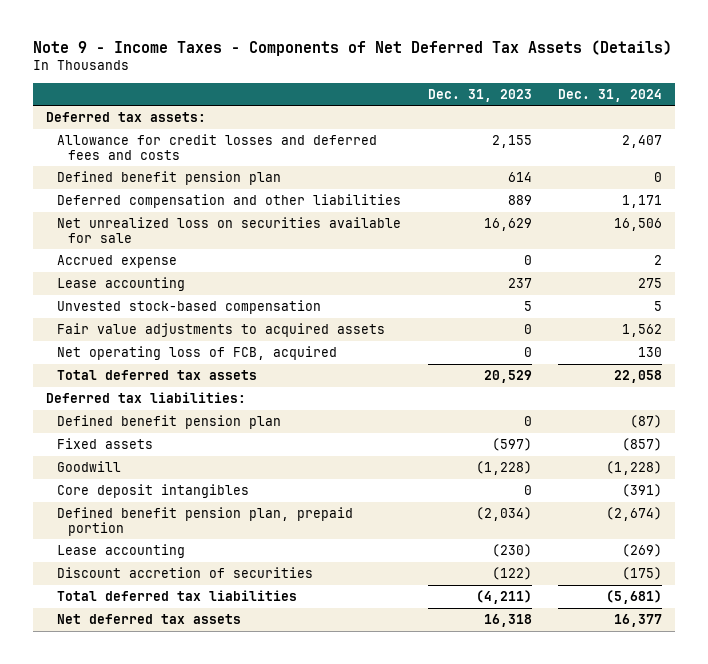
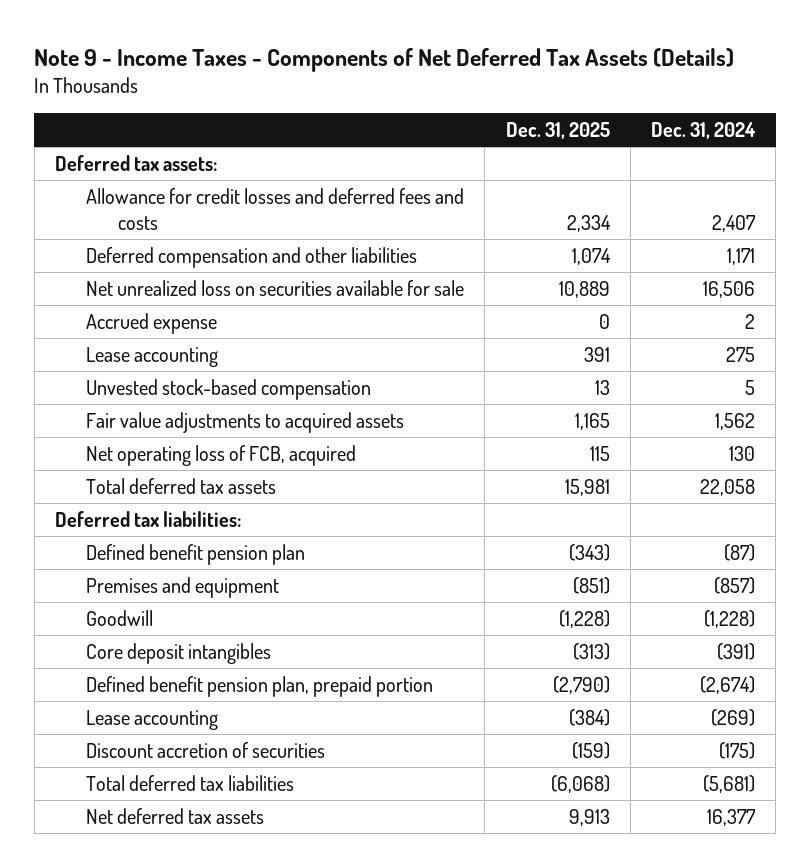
[427,88,532,102] Dec. 31, 2023 -> none
none -> [505,121,610,139] Dec. 31, 2025
[57,171,282,186] Defined benefit pension plan -> none
[57,438,154,450] Fixed assets -> [86,576,280,598] Premises and equipment

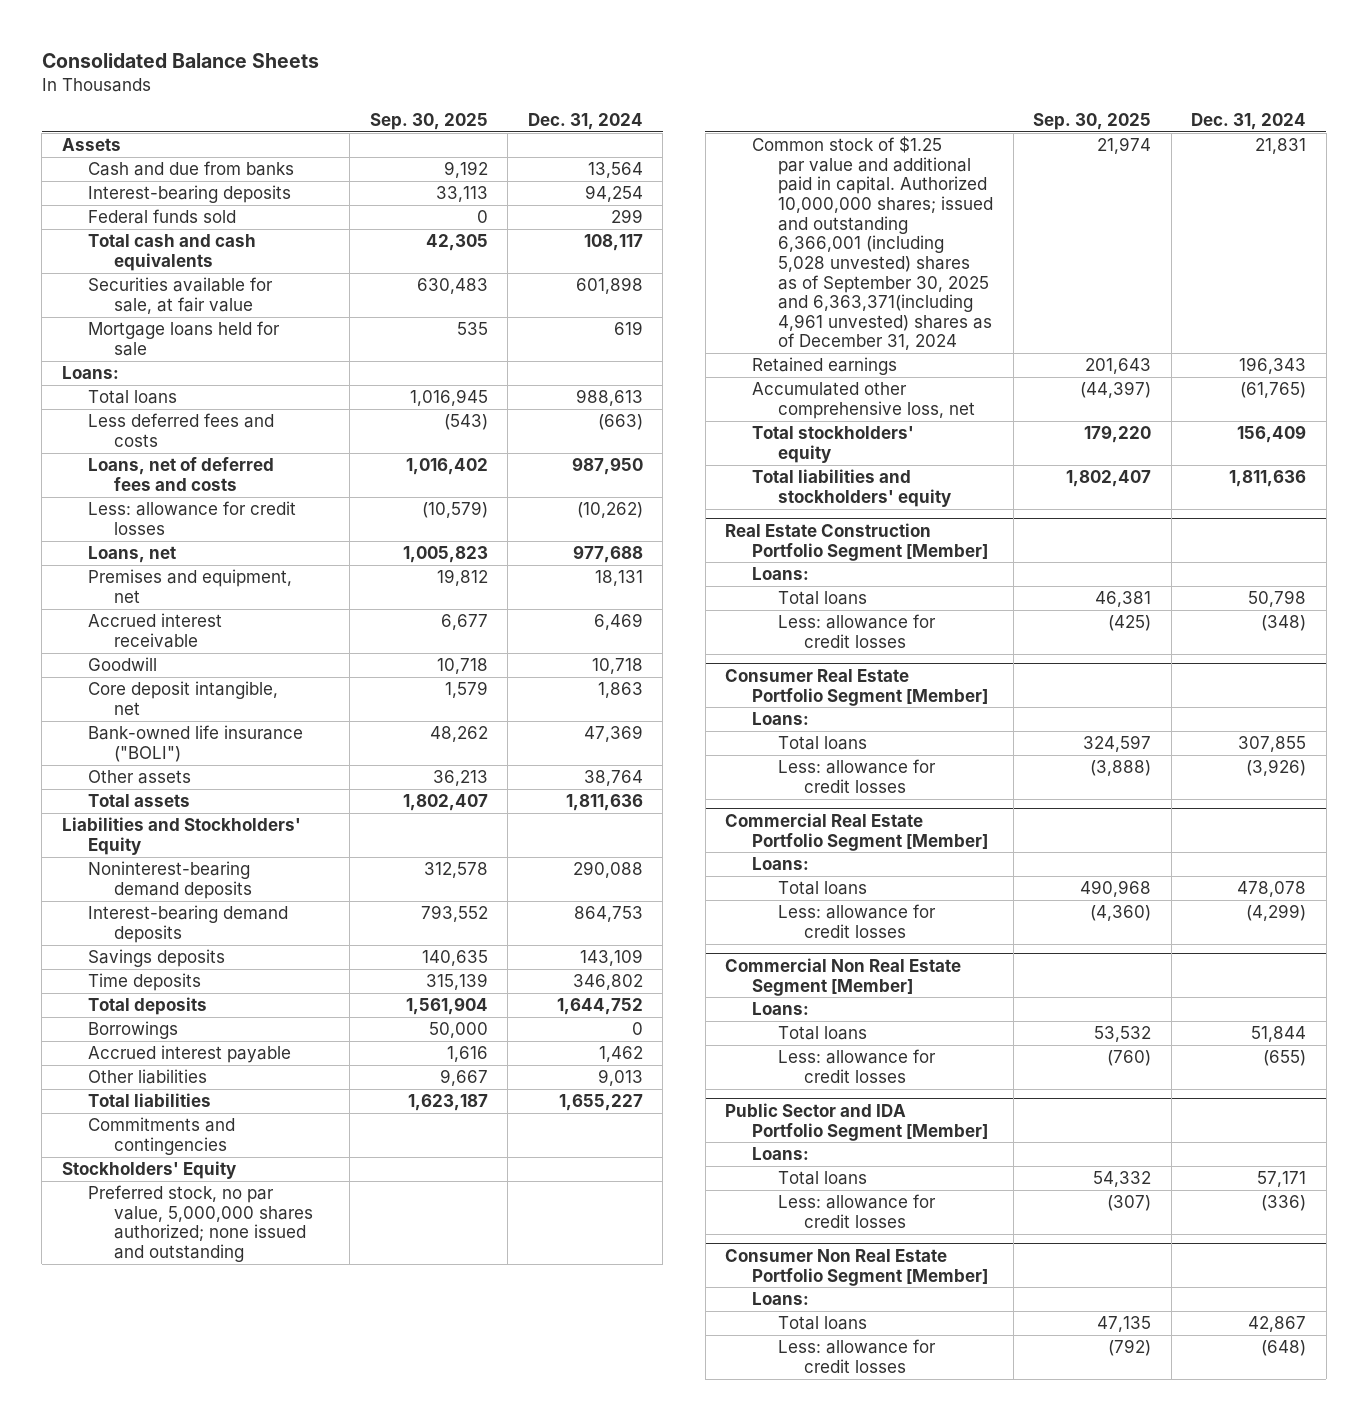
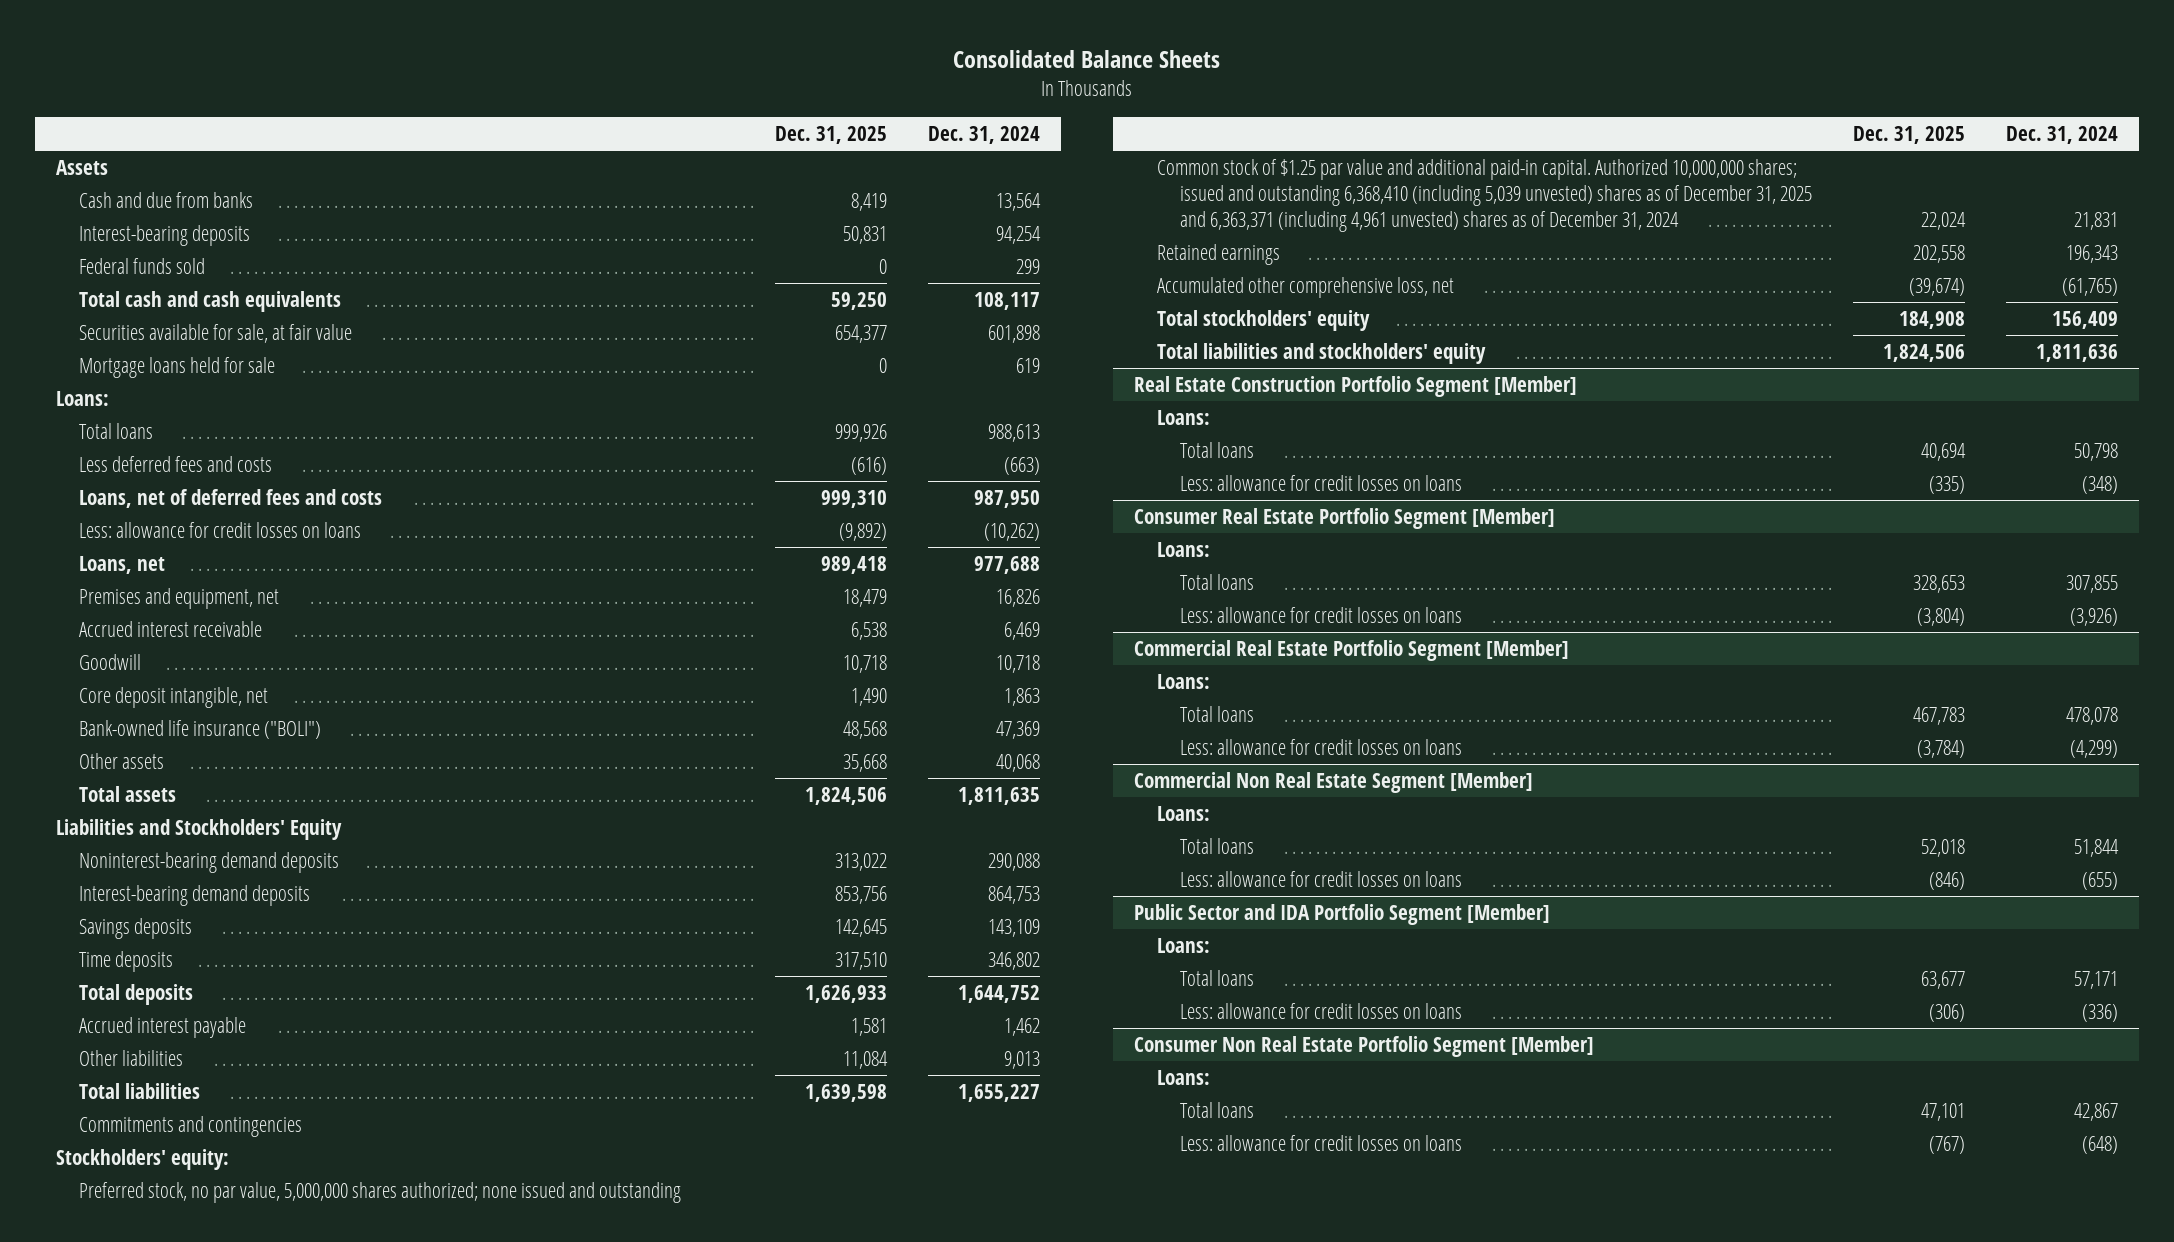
[369,112,488,130] Sep. 30, 2025 -> none
none -> [774,126,887,145] Dec. 31, 2025
[88,501,297,535] Less: allowance for credit losses -> [78,522,361,539] Less: allowance for credit losses on loans
[594,570,643,587] 18,131 -> [996,589,1041,608] 16,826
[583,770,643,787] 38,764 -> [996,754,1041,773] 40,068
[565,794,643,812] 1,811,636 -> [958,787,1041,806] 1,811,635
[88,1021,179,1040] Borrowings -> none
[61,1161,236,1180] Stockholders' Equity -> [56,1149,230,1171] Stockholders' equity:
[751,136,993,351] Common stock of $1.25 par value and additional paid in capital. Authorized 10,000,000 shares; issued and outstanding 6,366,001 (including 5,028 unvested) shares as of September 30, 2025 and 6,363,371(including 4,961 unvested) shares as of December 31, 2024 -> [1156,159,1812,232] Common stock of $1.25 par value and additional paid-in capital. Authorized 10,000,000 shares; issued and outstanding 6,368,410 (including 5,039 unvested) shares as of December 31, 2025 and 6,363,371 (including 4,961 unvested) shares as of December 31, 2024
[777,614,936,648] Less: allowance for credit losses -> [1179,475,1462,492] Less: allowance for credit losses on loans
[777,759,936,793] Less: allowance for credit losses -> [1179,607,1462,624] Less: allowance for credit losses on loans
[777,904,936,938] Less: allowance for credit losses -> [1179,739,1462,756] Less: allowance for credit losses on loans
[777,1049,936,1083] Less: allowance for credit losses -> [1179,871,1462,888] Less: allowance for credit losses on loans
[777,1194,936,1228] Less: allowance for credit losses -> [1179,1003,1462,1020] Less: allowance for credit losses on loans
[777,1339,936,1373] Less: allowance for credit losses -> [1179,1135,1462,1152] Less: allowance for credit losses on loans

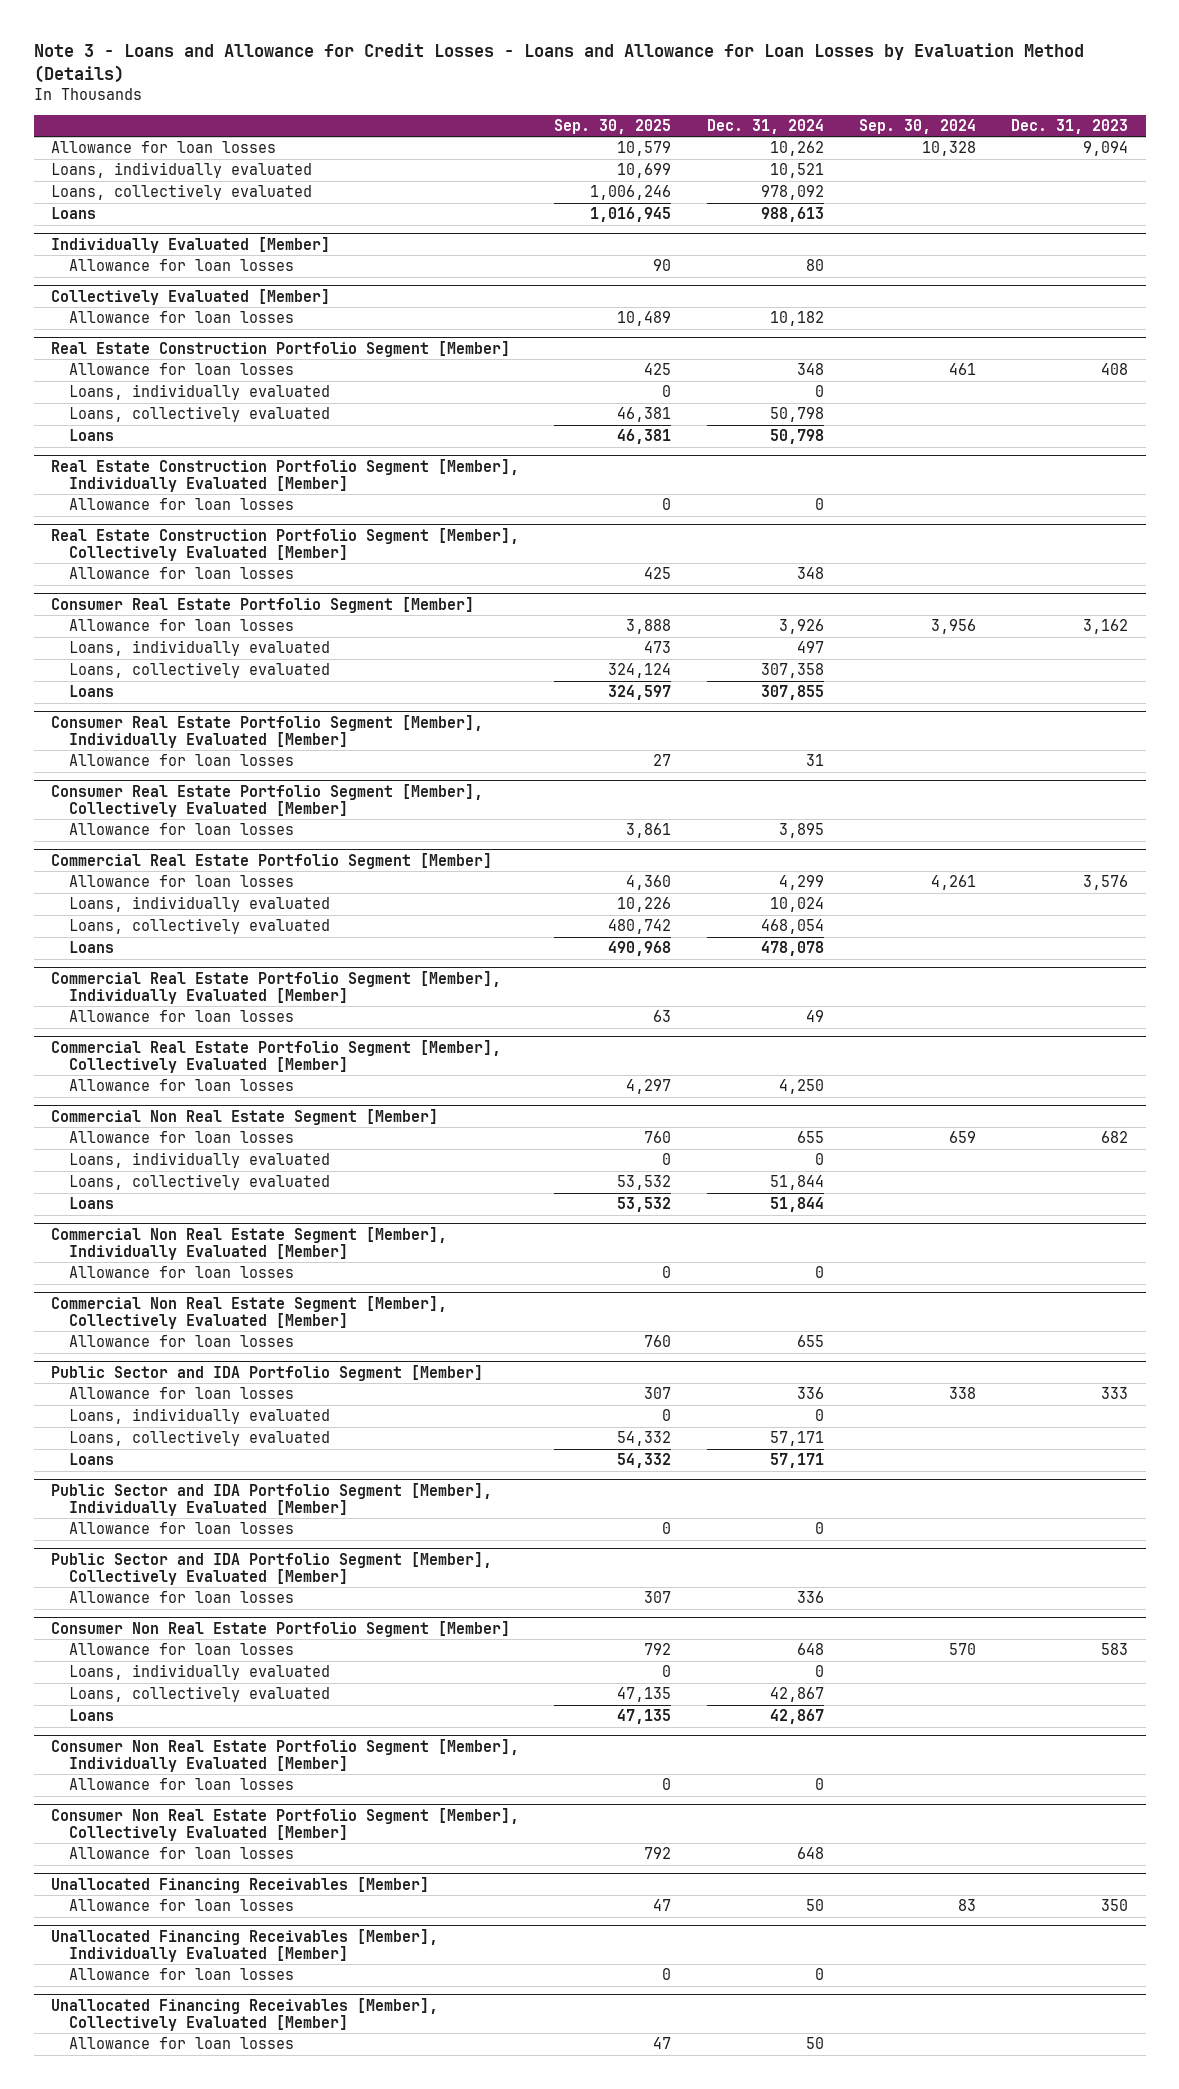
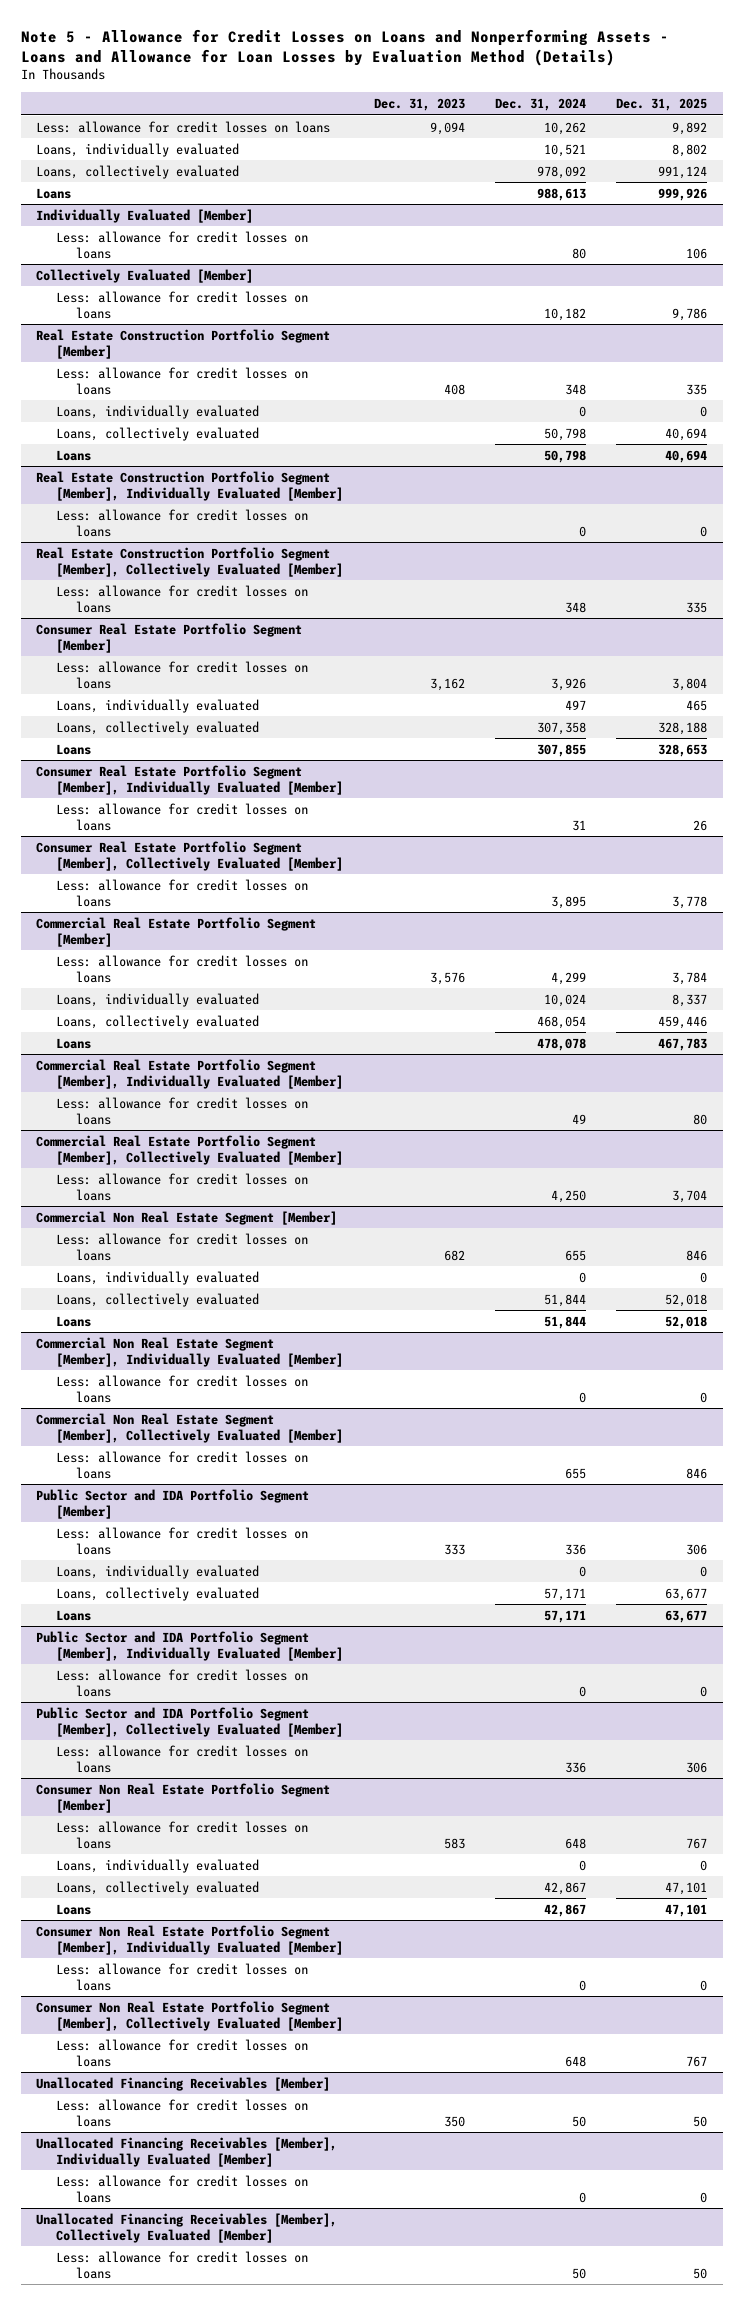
[33,42,1084,83] Note 3 - Loans and Allowance for Credit Losses - Loans and Allowance for Loan Losses by Evaluation Method (Details) -> [21,28,670,66] Note 5 - Allowance for Credit Losses on Loans and Nonperforming Assets - Loans and Allowance for Loan Losses by Evaluation Method (Details)
[554,118,672,134] Sep. 30, 2025 -> none
[858,118,976,134] Sep. 30, 2024 -> none
none -> [616,98,708,112] Dec. 31, 2025
[51,141,277,154] Allowance for loan losses -> [36,120,331,133] Less: allowance for credit losses on loans
[69,259,295,272] Allowance for loan losses -> [56,230,309,259] Less: allowance for credit losses on loans
[69,311,295,324] Allowance for loan losses -> [56,290,309,319] Less: allowance for credit losses on loans
[69,363,295,376] Allowance for loan losses -> [56,366,309,395] Less: allowance for credit losses on loans
[69,498,295,511] Allowance for loan losses -> [56,508,309,537] Less: allowance for credit losses on loans
[69,567,295,580] Allowance for loan losses -> [56,584,309,613] Less: allowance for credit losses on loans
[69,619,295,632] Allowance for loan losses -> [56,660,309,689] Less: allowance for credit losses on loans
[69,754,295,767] Allowance for loan losses -> [56,802,309,831] Less: allowance for credit losses on loans
[69,823,295,836] Allowance for loan losses -> [56,878,309,907] Less: allowance for credit losses on loans
[69,875,295,888] Allowance for loan losses -> [56,954,309,983] Less: allowance for credit losses on loans
[69,1010,295,1023] Allowance for loan losses -> [56,1096,309,1125] Less: allowance for credit losses on loans
[69,1079,295,1092] Allowance for loan losses -> [56,1172,309,1201] Less: allowance for credit losses on loans
[69,1131,295,1144] Allowance for loan losses -> [56,1232,309,1261] Less: allowance for credit losses on loans
[69,1266,295,1279] Allowance for loan losses -> [56,1374,309,1403] Less: allowance for credit losses on loans
[69,1335,295,1348] Allowance for loan losses -> [56,1450,309,1479] Less: allowance for credit losses on loans
[69,1387,295,1400] Allowance for loan losses -> [56,1526,309,1555] Less: allowance for credit losses on loans
[69,1522,295,1535] Allowance for loan losses -> [56,1668,309,1697] Less: allowance for credit losses on loans
[69,1591,295,1604] Allowance for loan losses -> [56,1744,309,1773] Less: allowance for credit losses on loans
[69,1643,295,1656] Allowance for loan losses -> [56,1820,309,1849] Less: allowance for credit losses on loans
[69,1778,295,1791] Allowance for loan losses -> [56,1962,309,1991] Less: allowance for credit losses on loans
[69,1847,295,1860] Allowance for loan losses -> [56,2038,309,2067] Less: allowance for credit losses on loans
[69,1899,295,1912] Allowance for loan losses -> [56,2098,309,2127] Less: allowance for credit losses on loans
[69,1968,295,1981] Allowance for loan losses -> [56,2174,309,2203] Less: allowance for credit losses on loans
[69,2037,295,2050] Allowance for loan losses -> [56,2250,309,2279] Less: allowance for credit losses on loans

